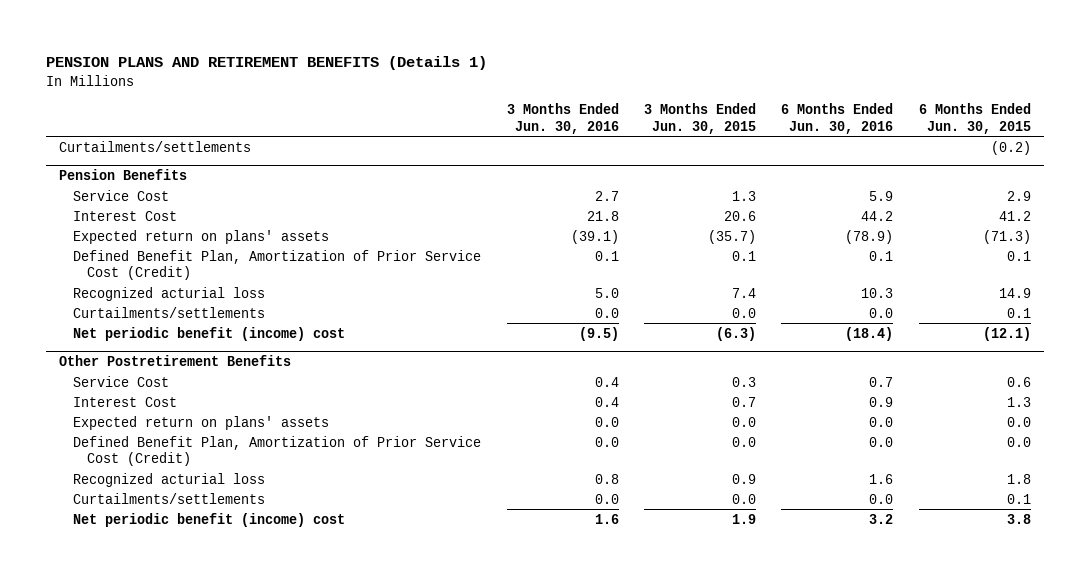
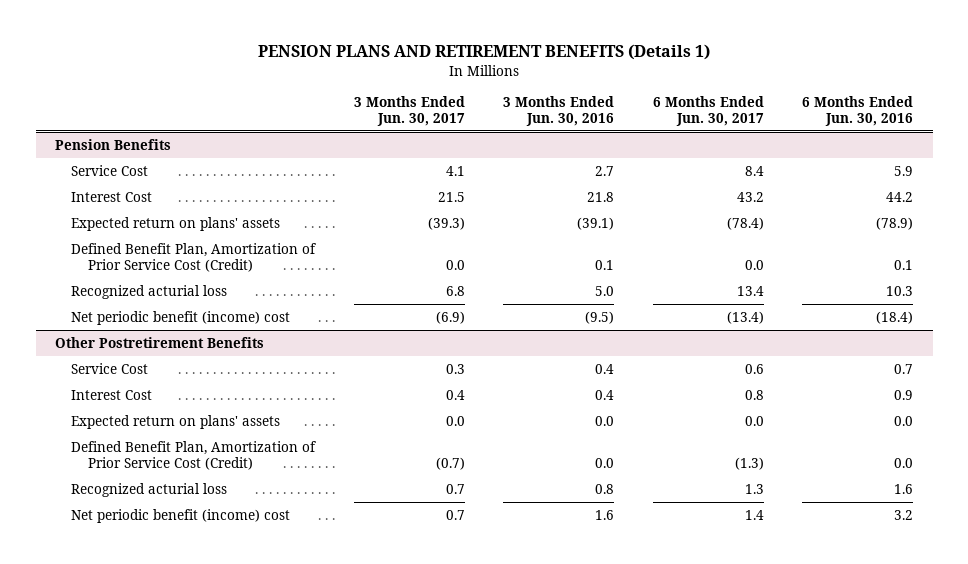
[644,102,757,134] 3 Months Ended Jun. 30, 2015 -> none
[918,102,1031,134] 6 Months Ended Jun. 30, 2015 -> none
none -> [353,96,465,127] 3 Months Ended Jun. 30, 2017
none -> [652,96,764,127] 6 Months Ended Jun. 30, 2017
[59,140,252,152] Curtailments/settlements -> none
[73,306,266,318] Curtailments/settlements -> none
[73,492,266,504] Curtailments/settlements -> none

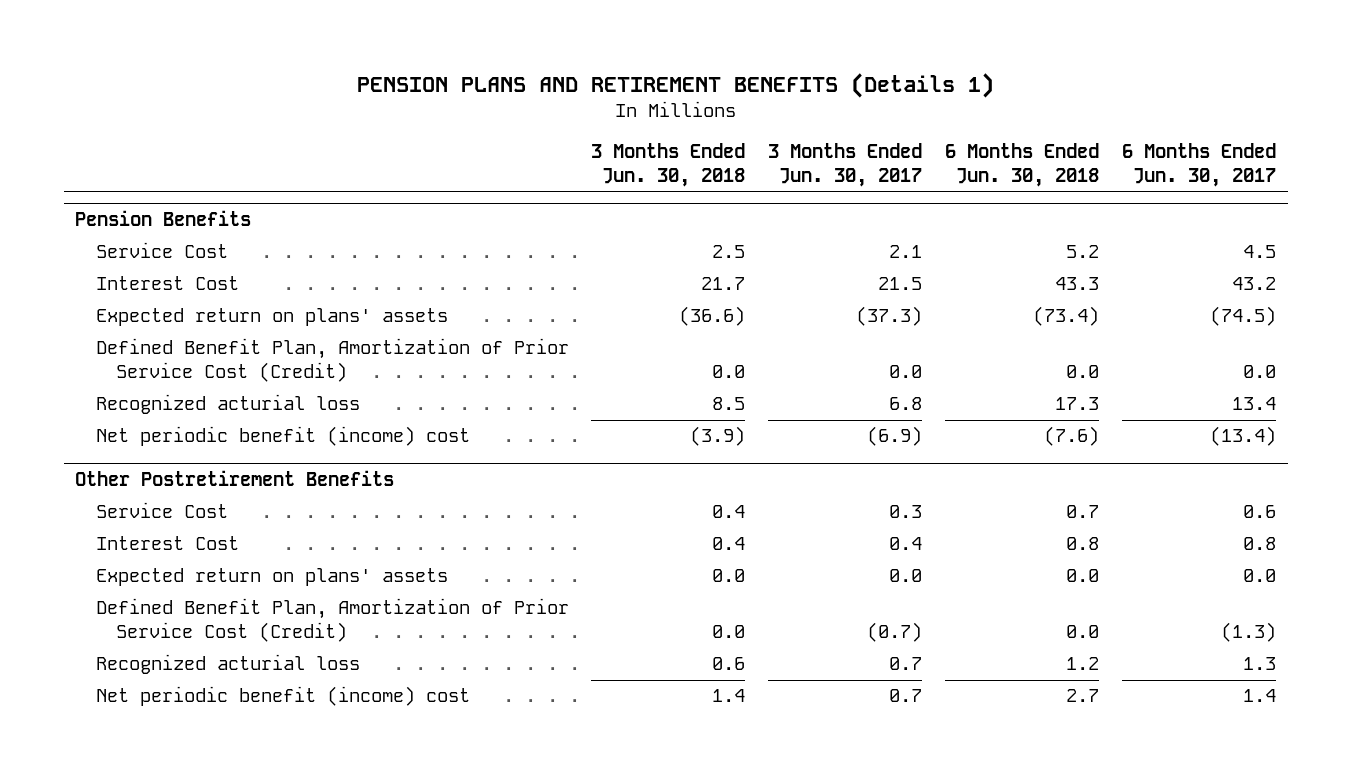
[503,96,615,127] 3 Months Ended Jun. 30, 2016 -> none
[802,96,914,127] 6 Months Ended Jun. 30, 2016 -> none
none -> [591,143,746,187] 3 Months Ended Jun. 30, 2018
none -> [945,143,1100,187] 6 Months Ended Jun. 30, 2018
[445,165,465,176] 4.1 -> [889,245,923,259] 2.1
[744,165,764,176] 8.4 -> [1243,245,1277,259] 4.5
[427,216,465,230] (39.3) -> [856,306,923,327] (37.3)
[726,216,764,230] (78.4) -> [1210,306,1277,327] (74.5)

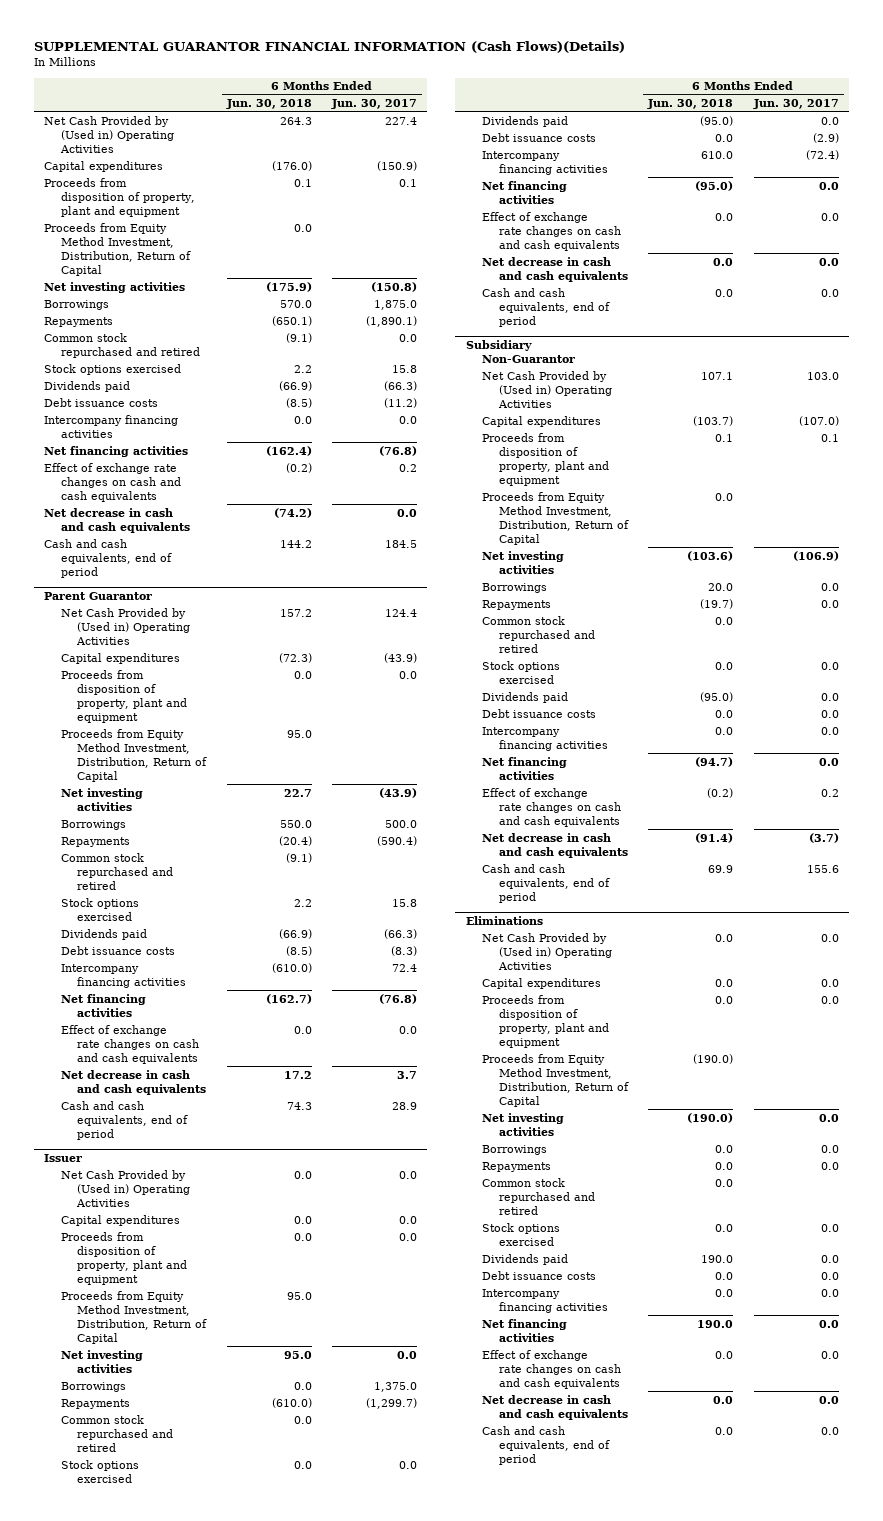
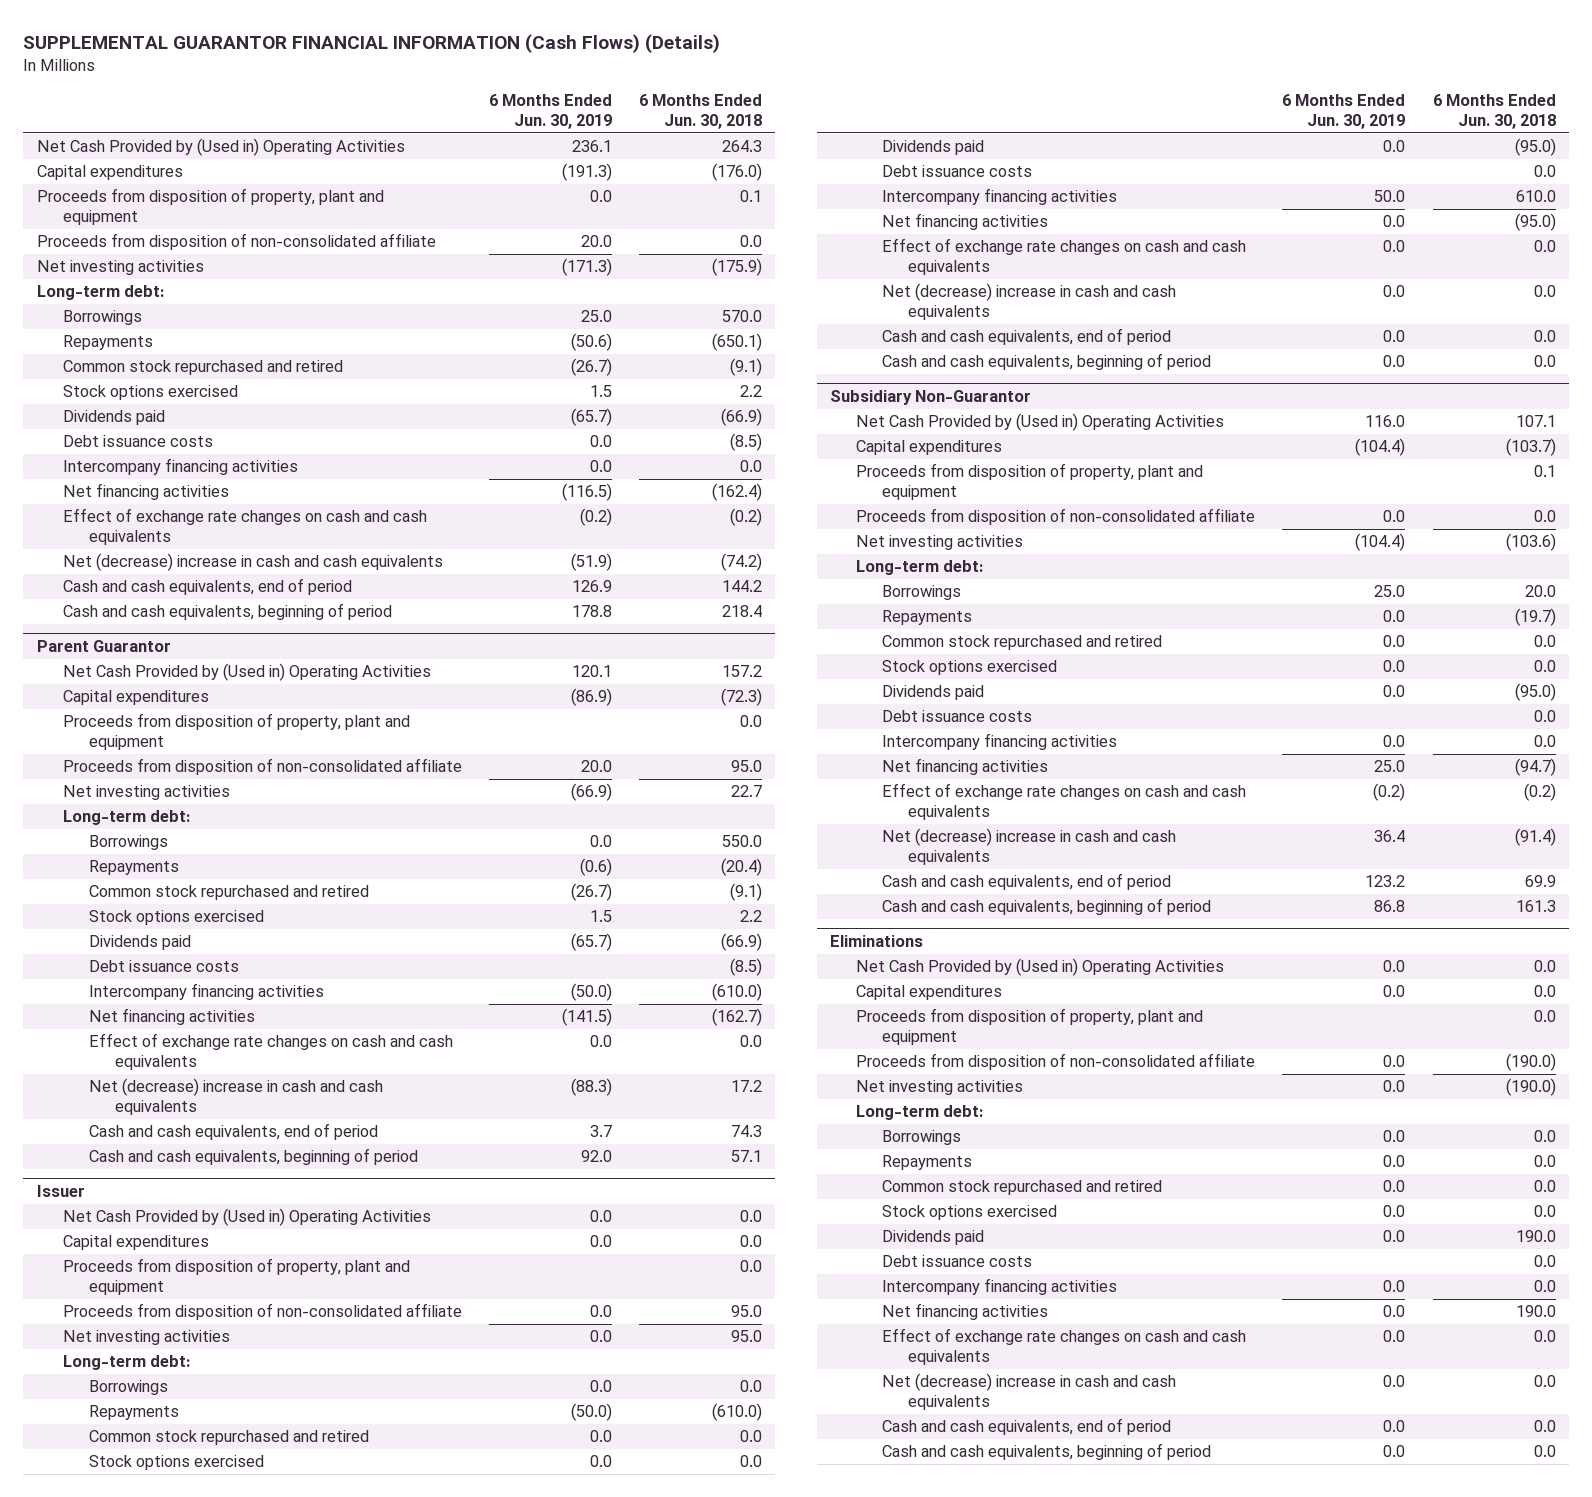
[33,41,625,54] SUPPLEMENTAL GUARANTOR FINANCIAL INFORMATION (Cash Flows)(Details) -> [22,33,720,53] SUPPLEMENTAL GUARANTOR FINANCIAL INFORMATION (Cash Flows) (Details)
[331,99,418,110] Jun. 30, 2017 -> none
none -> [488,93,612,129] 6 Months Ended Jun. 30, 2019
[44,222,191,276] Proceeds from Equity Method Investment, Distribution, Return of Capital -> [36,233,436,251] Proceeds from disposition of non-consolidated affiliate
none -> [36,285,164,301] Long-term debt:
[44,507,190,533] Net decrease in cash and cash equivalents -> [62,553,443,572] Net (decrease) increase in cash and cash equivalents
none -> [62,603,392,621] Cash and cash equivalents, beginning of period
[60,728,208,782] Proceeds from Equity Method Investment, Distribution, Return of Capital -> [62,758,462,776] Proceeds from disposition of non-consolidated affiliate
none -> [62,810,190,826] Long-term debt:
[60,1069,207,1095] Net decrease in cash and cash equivalents -> [88,1078,383,1116] Net (decrease) increase in cash and cash equivalents
none -> [88,1148,418,1166] Cash and cash equivalents, beginning of period
[60,1290,208,1344] Proceeds from Equity Method Investment, Distribution, Return of Capital -> [62,1303,462,1321] Proceeds from disposition of non-consolidated affiliate
none -> [62,1355,190,1371] Long-term debt:
[482,256,628,282] Net decrease in cash and cash equivalents -> [882,283,1177,321] Net (decrease) increase in cash and cash equivalents
none -> [882,353,1212,371] Cash and cash equivalents, beginning of period
[482,491,629,545] Proceeds from Equity Method Investment, Distribution, Return of Capital -> [856,508,1256,526] Proceeds from disposition of non-consolidated affiliate
none -> [856,560,984,576] Long-term debt:
[482,832,628,858] Net decrease in cash and cash equivalents -> [882,828,1177,866] Net (decrease) increase in cash and cash equivalents
none -> [882,898,1212,916] Cash and cash equivalents, beginning of period
[482,1053,629,1107] Proceeds from Equity Method Investment, Distribution, Return of Capital -> [856,1053,1256,1071] Proceeds from disposition of non-consolidated affiliate
none -> [856,1105,984,1121] Long-term debt:
[482,1394,628,1420] Net decrease in cash and cash equivalents -> [882,1373,1177,1411] Net (decrease) increase in cash and cash equivalents
none -> [882,1443,1212,1461] Cash and cash equivalents, beginning of period

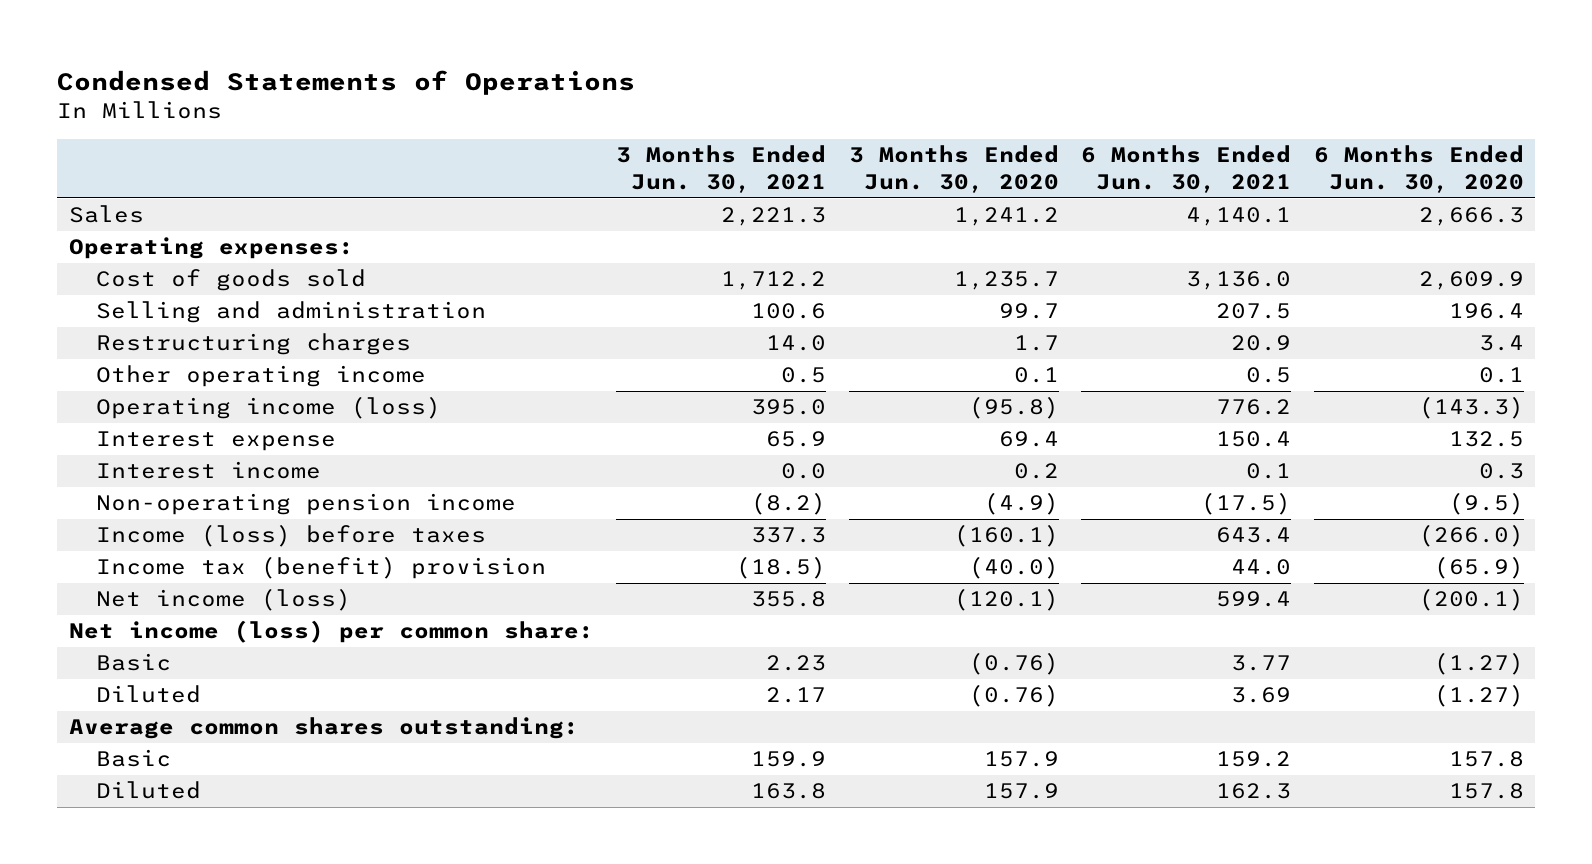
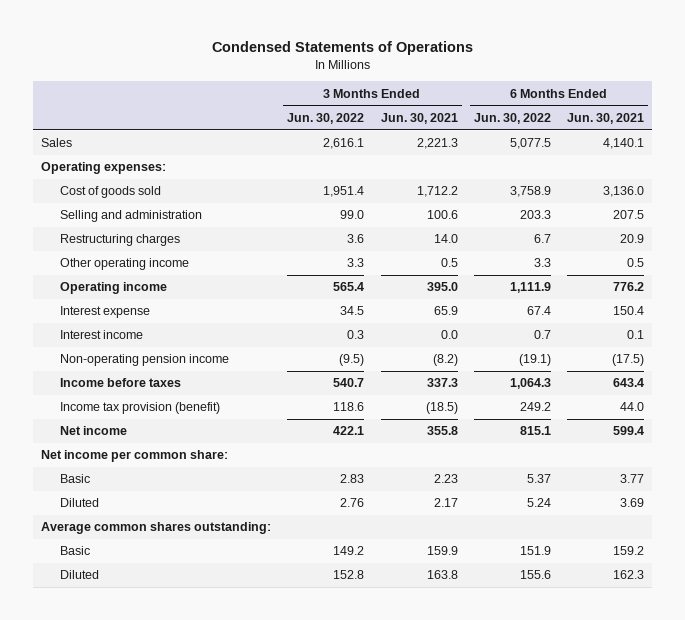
[848,145,1059,193] 3 Months Ended Jun. 30, 2020 -> none
[1313,145,1524,193] 6 Months Ended Jun. 30, 2020 -> none
none -> [287,113,365,125] Jun. 30, 2022
none -> [473,113,551,125] Jun. 30, 2022
[96,396,442,420] Operating income (loss) -> [59,282,167,295] Operating income
[96,524,487,548] Income (loss) before taxes -> [59,378,181,388] Income before taxes
[96,556,547,580] Income tax (benefit) provision -> [59,402,220,415] Income tax provision (benefit)
[96,588,352,612] Net income (loss) -> [59,426,127,436] Net income
[68,620,594,644] Net income (loss) per common share: -> [41,450,229,463] Net income per common share:

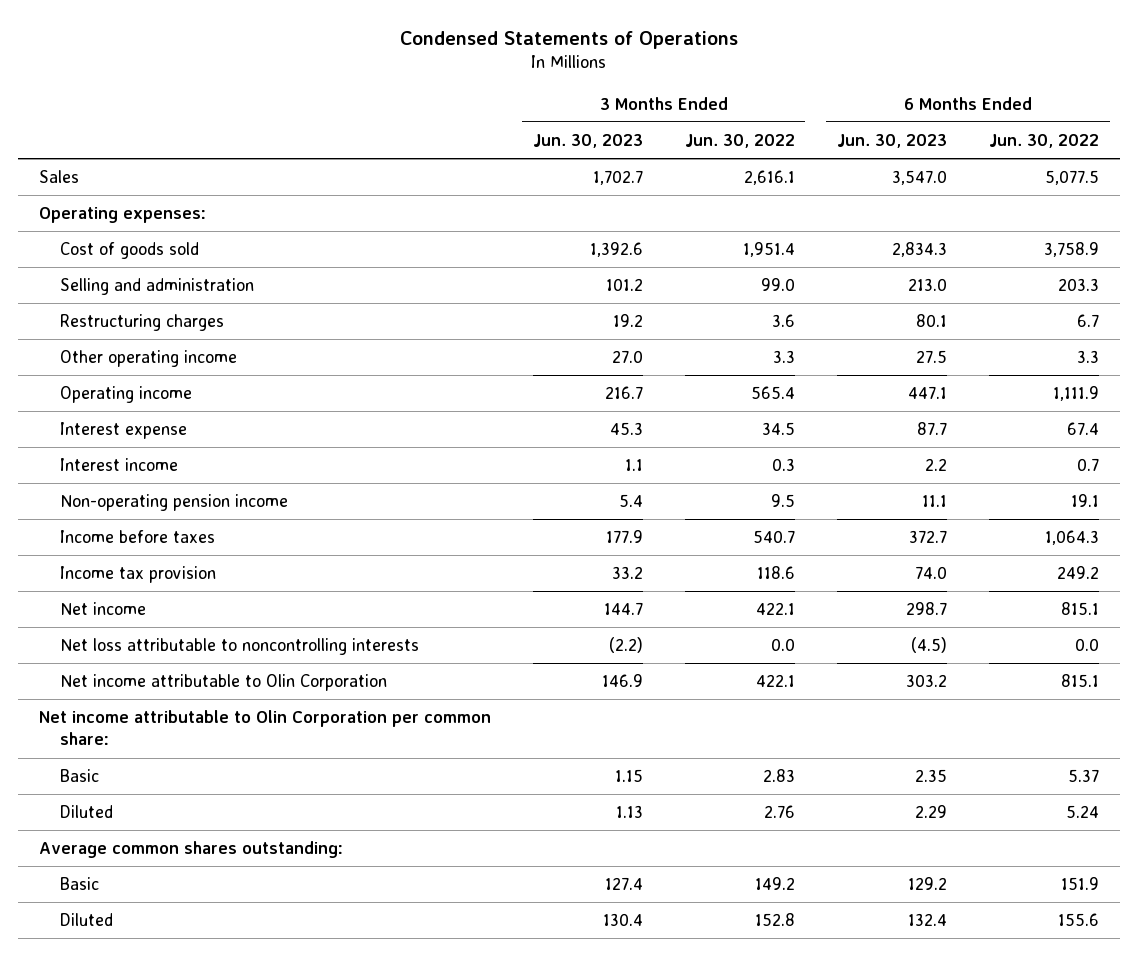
[380,113,458,125] Jun. 30, 2021 -> none
[567,113,645,125] Jun. 30, 2021 -> none
none -> [532,133,643,148] Jun. 30, 2023
none -> [836,133,947,148] Jun. 30, 2023
[339,354,365,367] (9.5) -> [770,494,795,508] 9.5
[518,354,551,367] (19.1) -> [1071,494,1100,508] 19.1
[59,402,220,415] Income tax provision (benefit) -> [59,566,216,584] Income tax provision
none -> [59,638,419,656] Net loss attributable to noncontrolling interests
none -> [59,674,387,692] Net income attributable to Olin Corporation
[41,450,229,463] Net income per common share: -> [38,710,491,746] Net income attributable to Olin Corporation per common share:

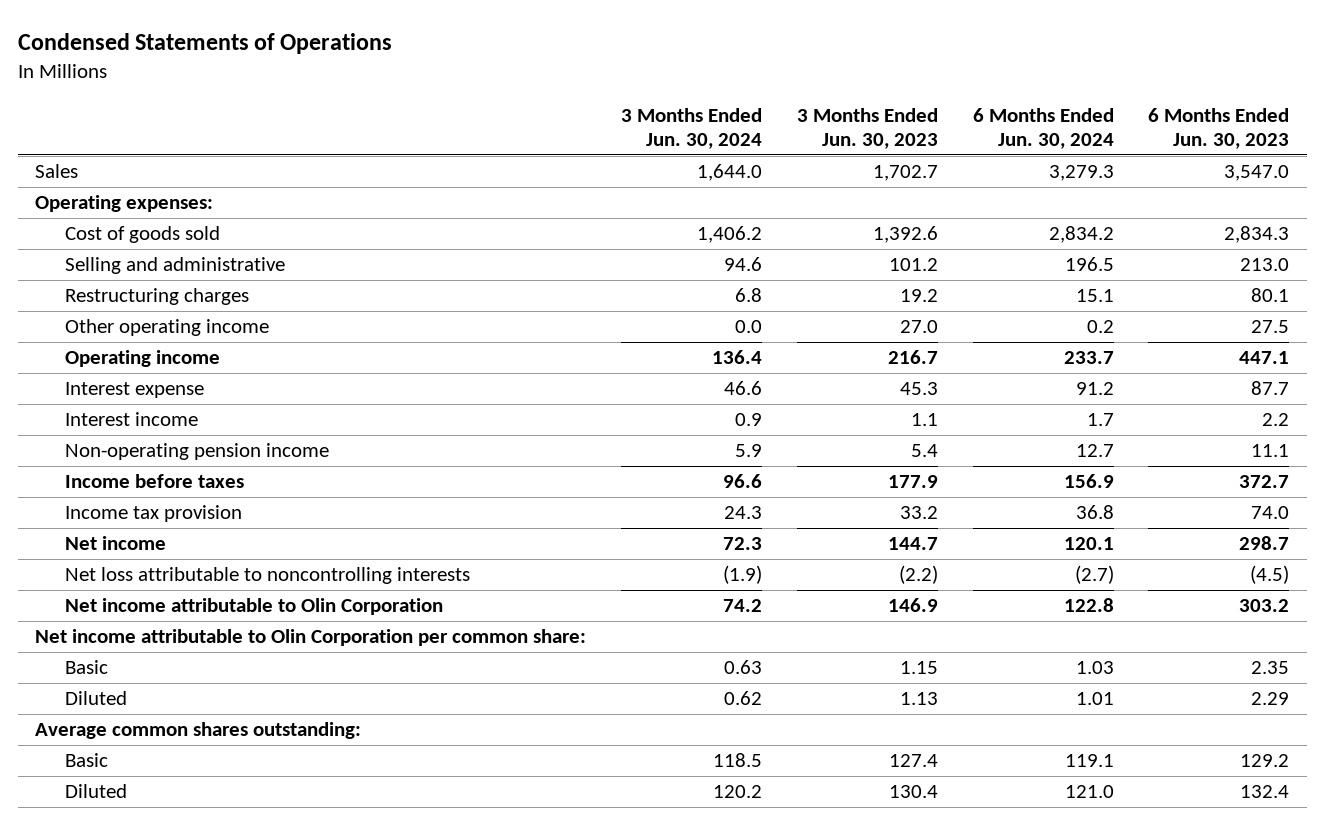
[684,133,795,148] Jun. 30, 2022 -> none
[989,133,1100,148] Jun. 30, 2022 -> none
none -> [620,107,762,149] 3 Months Ended Jun. 30, 2024
none -> [972,107,1114,149] 6 Months Ended Jun. 30, 2024
[59,278,254,296] Selling and administration -> [64,257,285,275] Selling and administrative

